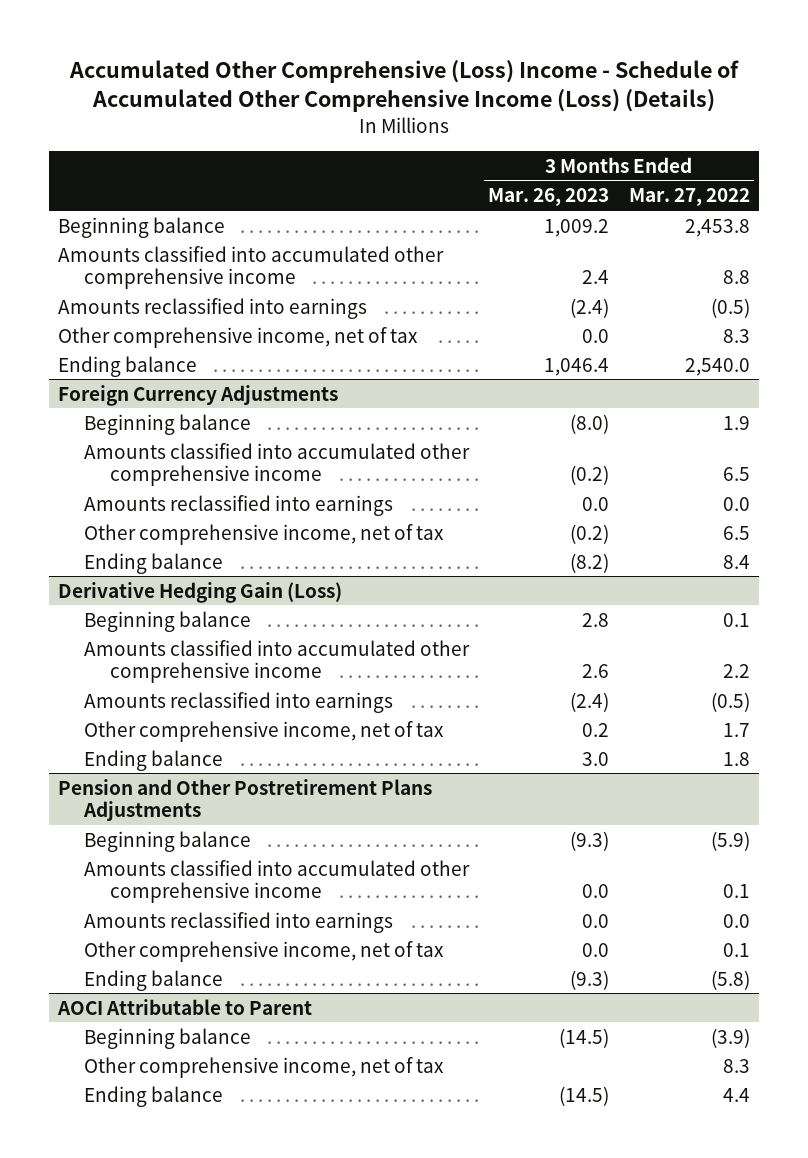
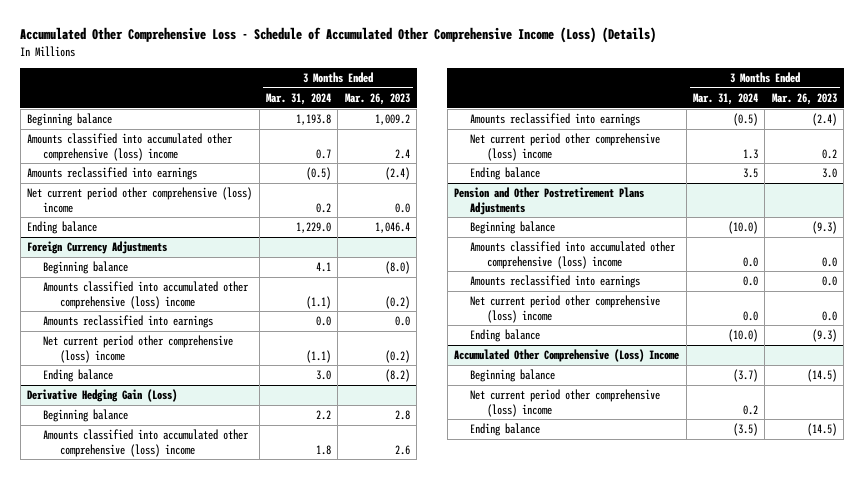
[68,59,739,113] Accumulated Other Comprehensive (Loss) Income - Schedule of Accumulated Other Comprehensive Income (Loss) (Details) -> [20,27,657,44] Accumulated Other Comprehensive Loss - Schedule of Accumulated Other Comprehensive Income (Loss) (Details)
[628,188,750,207] Mar. 27, 2022 -> none
none -> [266,93,332,106] Mar. 31, 2024
[58,245,445,289] Amounts classified into accumulated other comprehensive income -> [27,133,234,161] Amounts classified into accumulated other comprehensive (loss) income
[58,326,419,348] Other comprehensive income, net of tax -> [27,187,253,213] Net current period other comprehensive (loss) income
[84,442,471,486] Amounts classified into accumulated other comprehensive income -> [43,281,250,309] Amounts classified into accumulated other comprehensive (loss) income
[84,523,445,545] Other comprehensive income, net of tax -> [43,335,234,363] Net current period other comprehensive (loss) income
[84,639,471,683] Amounts classified into accumulated other comprehensive income -> [43,429,250,457] Amounts classified into accumulated other comprehensive (loss) income
[84,720,445,742] Other comprehensive income, net of tax -> [470,133,661,161] Net current period other comprehensive (loss) income
[84,859,471,903] Amounts classified into accumulated other comprehensive income -> [470,241,677,269] Amounts classified into accumulated other comprehensive (loss) income
[84,940,445,962] Other comprehensive income, net of tax -> [470,295,661,323] Net current period other comprehensive (loss) income
[57,998,313,1015] AOCI Attributable to Parent -> [454,349,680,363] Accumulated Other Comprehensive (Loss) Income
[84,1056,445,1078] Other comprehensive income, net of tax -> [470,389,661,417] Net current period other comprehensive (loss) income

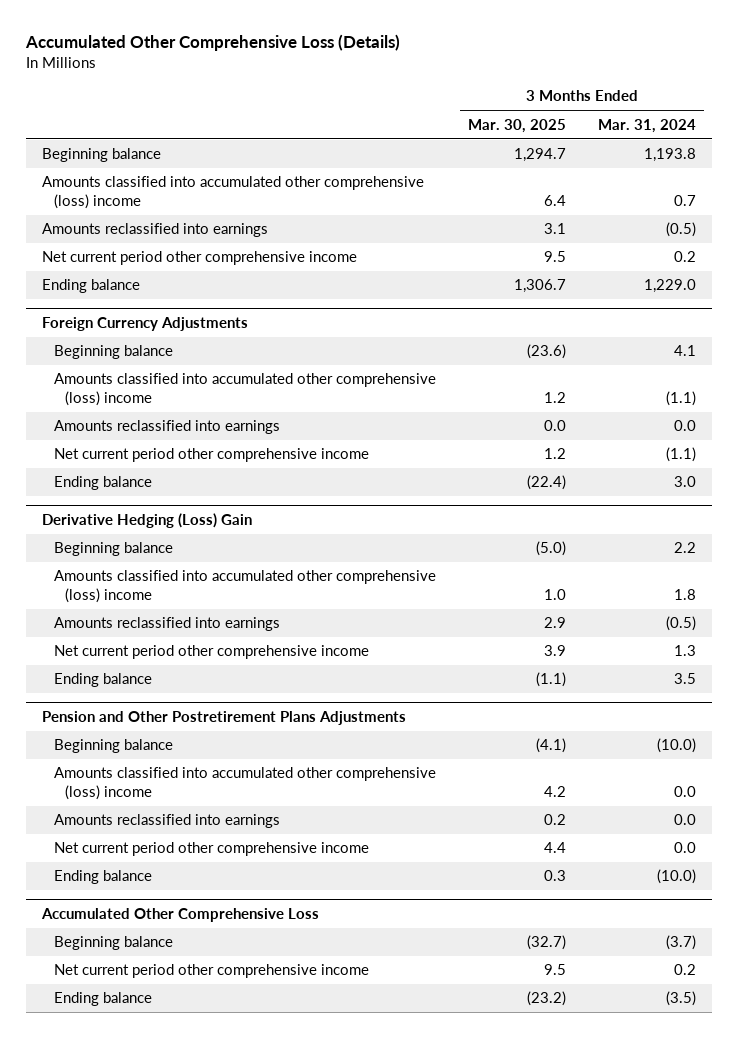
[20,27,657,44] Accumulated Other Comprehensive Loss - Schedule of Accumulated Other Comprehensive Income (Loss) (Details) -> [25,34,401,52] Accumulated Other Comprehensive Loss (Details)
[344,93,410,106] Mar. 26, 2023 -> none
none -> [467,118,566,133] Mar. 30, 2025
[27,187,253,213] Net current period other comprehensive (loss) income -> [42,251,358,266] Net current period other comprehensive income
[43,335,234,363] Net current period other comprehensive (loss) income -> [53,448,369,463] Net current period other comprehensive income
[27,389,178,403] Derivative Hedging Gain (Loss) -> [42,512,253,528] Derivative Hedging (Loss) Gain
[470,133,661,161] Net current period other comprehensive (loss) income -> [53,645,369,660] Net current period other comprehensive income
[470,295,661,323] Net current period other comprehensive (loss) income -> [53,842,369,857] Net current period other comprehensive income
[454,349,680,363] Accumulated Other Comprehensive (Loss) Income -> [41,907,320,922] Accumulated Other Comprehensive Loss
[470,389,661,417] Net current period other comprehensive (loss) income -> [53,964,369,979] Net current period other comprehensive income

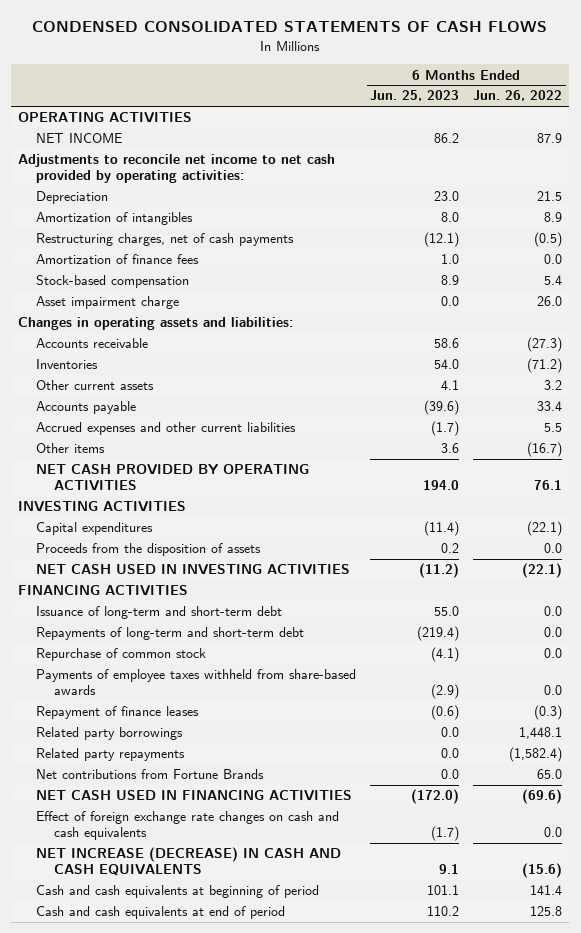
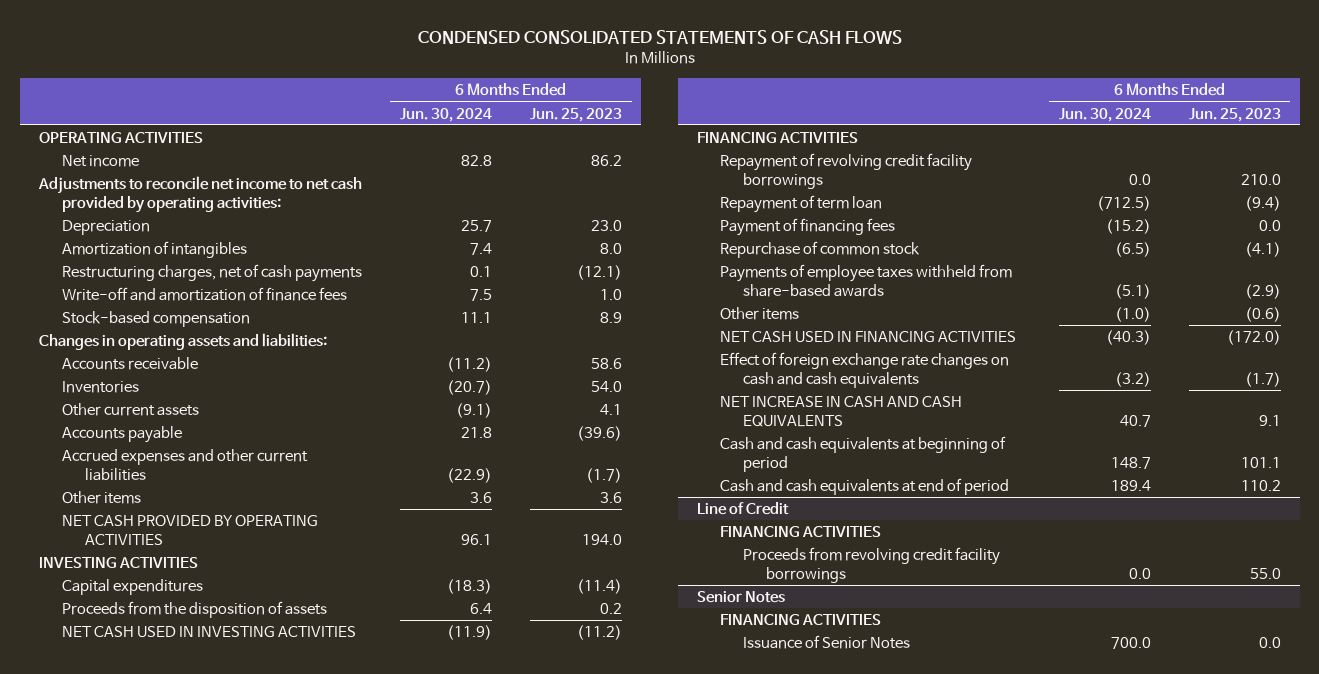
[473,90,563,102] Jun. 26, 2022 -> none
none -> [399,107,492,122] Jun. 30, 2024
[36,133,123,144] NET INCOME -> [61,155,139,168] Net income
[36,254,200,265] Amortization of finance fees -> [61,287,347,302] Write-off and amortization of finance fees
[36,296,180,310] Asset impairment charge -> none
[36,606,283,620] Issuance of long-term and short-term debt -> none
none -> [720,153,973,190] Repayment of revolving credit facility borrowings
[36,627,305,641] Repayments of long-term and short-term debt -> [720,195,883,214] Repayment of term loan
[417,626,460,642] (219.4) -> [1244,196,1281,212] (9.4)
none -> [720,218,896,237] Payment of financing fees
[36,706,200,720] Repayment of finance leases -> none
[36,727,184,741] Related party borrowings -> none
[36,748,186,762] Related party repayments -> none
[36,769,265,780] Net contributions from Fortune Brands -> none
none -> [720,307,800,321] Other items
[36,847,342,877] NET INCREASE (DECREASE) IN CASH AND CASH EQUIVALENTS -> [720,396,963,428] NET INCREASE IN CASH AND CASH EQUIVALENTS
none -> [697,502,790,516] Line of Credit
none -> [720,526,882,538] FINANCING ACTIVITIES
none -> [743,547,1001,584] Proceeds from revolving credit facility borrowings
none -> [697,591,786,604] Senior Notes
none -> [720,614,882,626] FINANCING ACTIVITIES
none -> [743,635,911,650] Issuance of Senior Notes

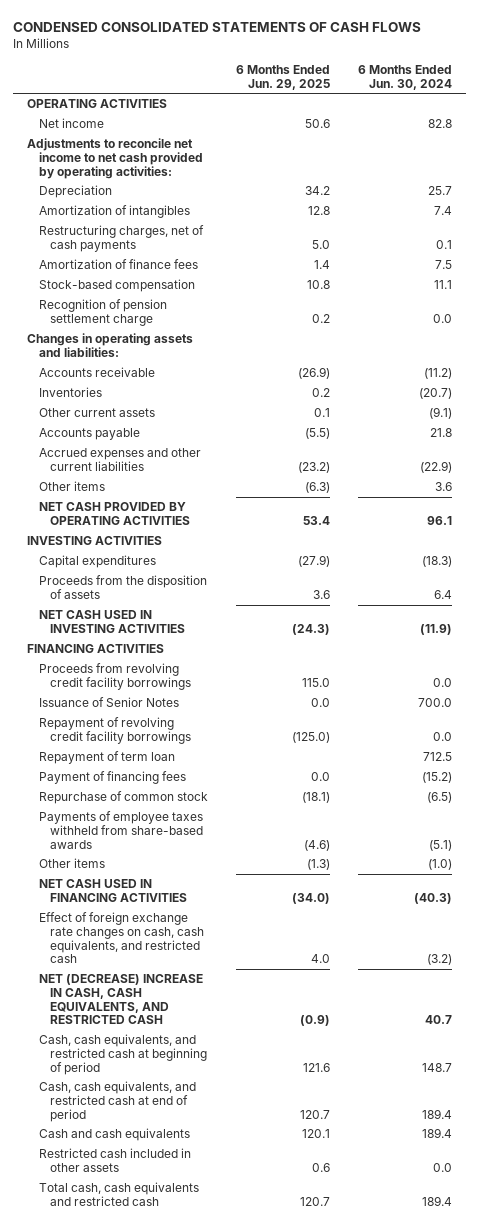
[529,107,622,122] Jun. 25, 2023 -> none
none -> [235,64,330,90] 6 Months Ended Jun. 29, 2025
[61,287,347,302] Write-off and amortization of finance fees -> [38,259,198,270] Amortization of finance fees
none -> [38,299,167,327] Recognition of pension settlement charge
none -> [38,663,191,691] Proceeds from revolving credit facility borrowings
none -> [38,697,179,708] Issuance of Senior Notes
[1096,196,1151,212] (712.5) -> [422,752,452,762] 712.5
[697,502,790,516] Line of Credit -> none
[720,526,882,538] FINANCING ACTIVITIES -> none
[743,547,1001,584] Proceeds from revolving credit facility borrowings -> none
[697,591,786,604] Senior Notes -> none
[720,614,882,626] FINANCING ACTIVITIES -> none
[743,635,911,650] Issuance of Senior Notes -> none
[720,352,1010,389] Effect of foreign exchange rate changes on cash and cash equivalents -> [38,912,204,964] Effect of foreign exchange rate changes on cash, cash equivalents, and restricted cash
[720,396,963,428] NET INCREASE IN CASH AND CASH EQUIVALENTS -> [38,974,203,1025] NET (DECREASE) INCREASE IN CASH, CASH EQUIVALENTS, AND RESTRICTED CASH
[720,436,1007,473] Cash and cash equivalents at beginning of period -> [38,1034,207,1075] Cash, cash equivalents, and restricted cash at beginning of period
[720,478,1010,496] Cash and cash equivalents at end of period -> [38,1081,196,1122] Cash, cash equivalents, and restricted cash at end of period
none -> [38,1128,190,1142] Cash and cash equivalents
none -> [38,1148,191,1173] Restricted cash included in other assets
none -> [38,1182,199,1207] Total cash, cash equivalents and restricted cash

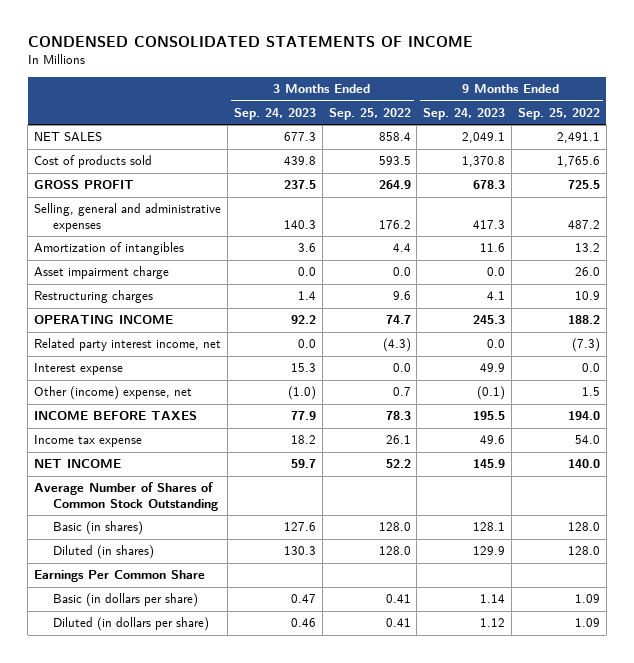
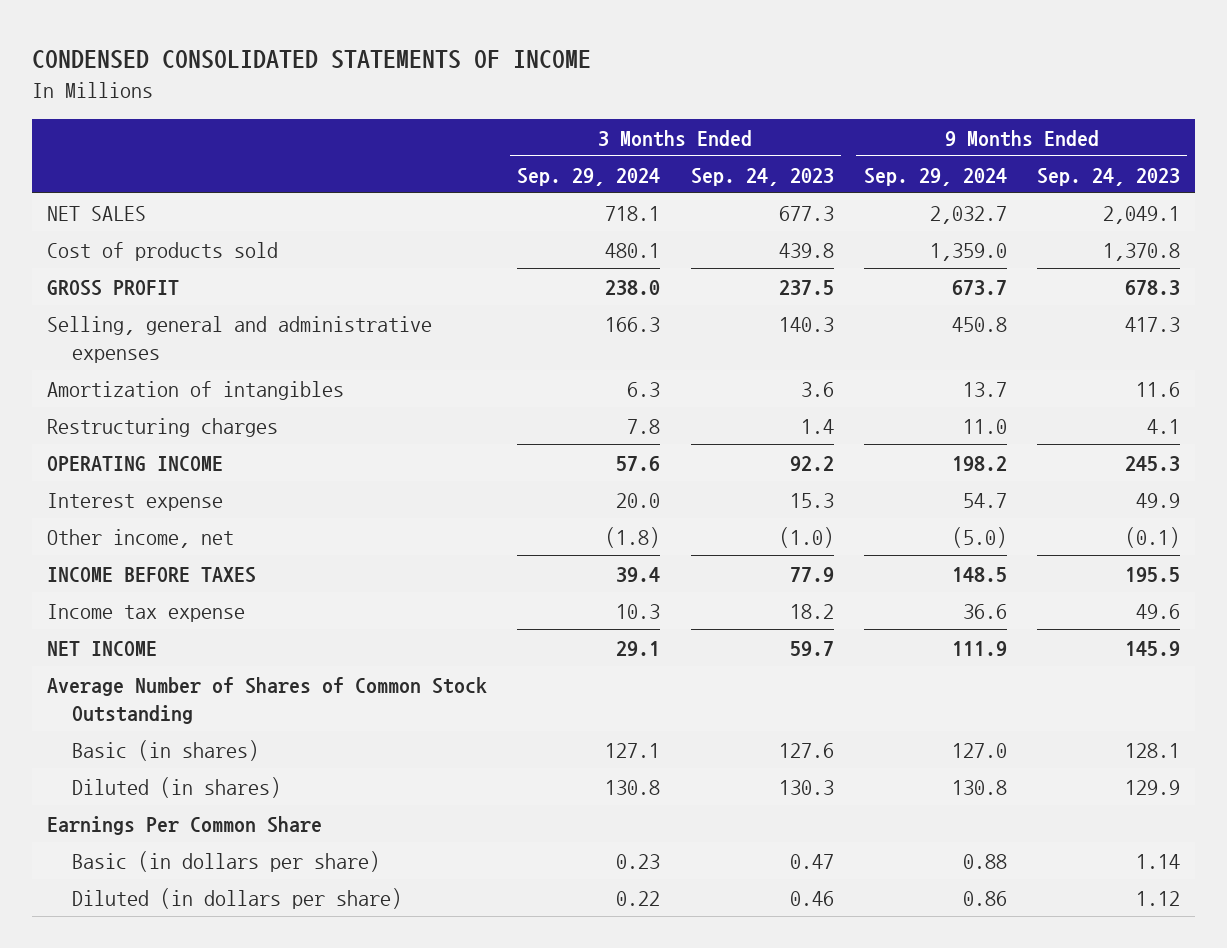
[328,107,411,120] Sep. 25, 2022 -> none
[517,107,600,120] Sep. 25, 2022 -> none
none -> [517,167,661,186] Sep. 29, 2024
none -> [863,167,1007,186] Sep. 29, 2024
[34,266,170,280] Asset impairment charge -> none
[34,338,222,352] Related party interest income, net -> none
[34,386,193,401] Other (income) expense, net -> [47,528,235,548] Other income, net

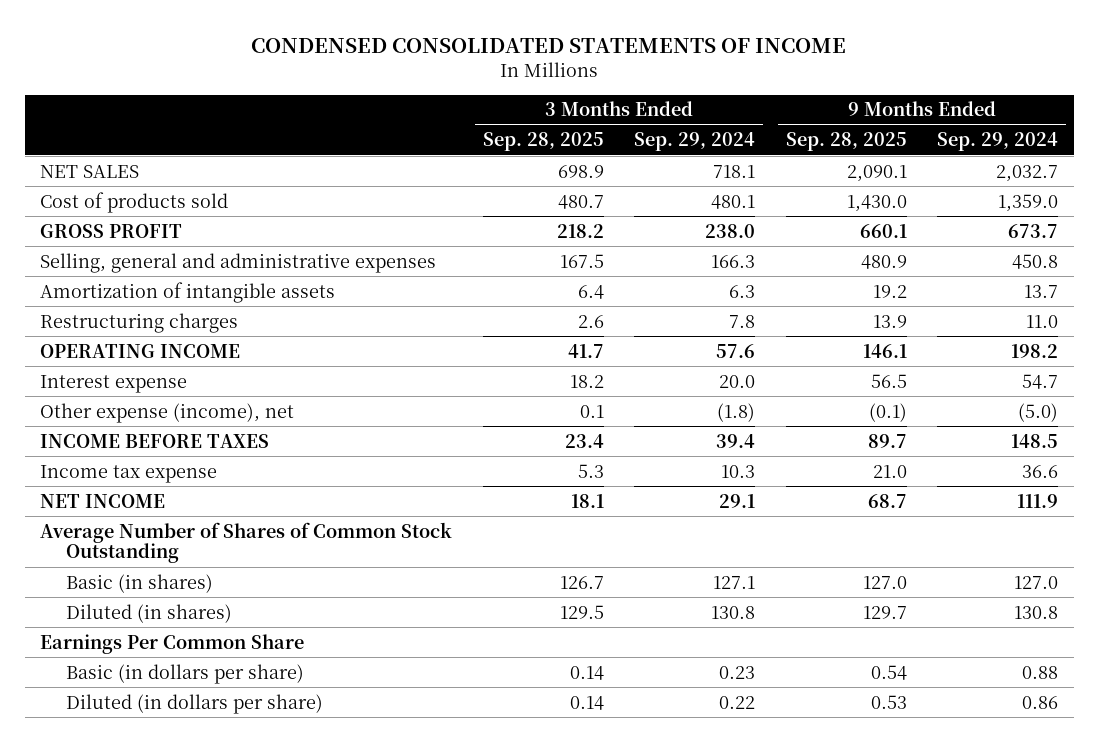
[690,167,834,186] Sep. 24, 2023 -> none
[1036,167,1180,186] Sep. 24, 2023 -> none
none -> [482,132,604,152] Sep. 28, 2025
none -> [785,132,907,152] Sep. 28, 2025
[47,380,345,400] Amortization of intangibles -> [40,281,336,303] Amortization of intangible assets
[47,528,235,548] Other income, net -> [40,402,295,423] Other expense (income), net

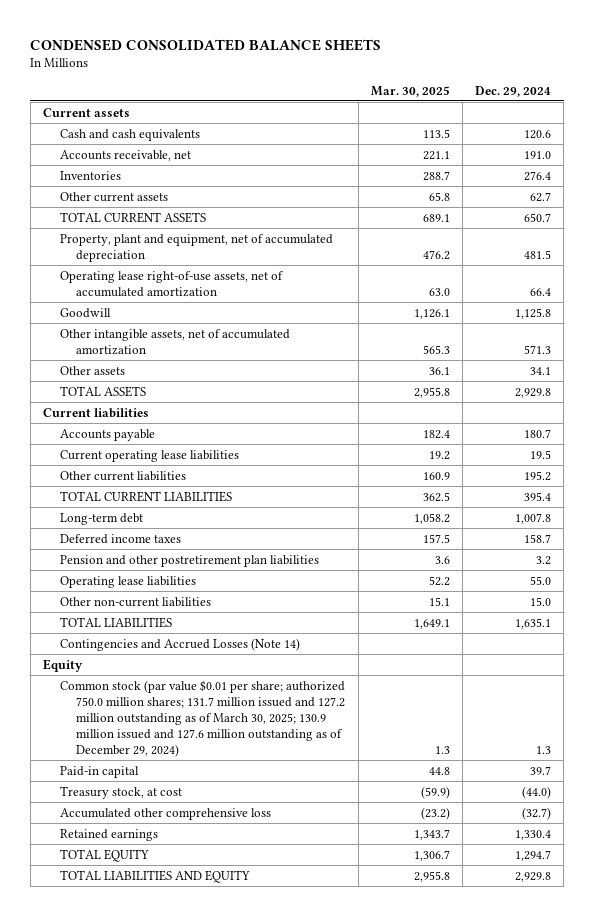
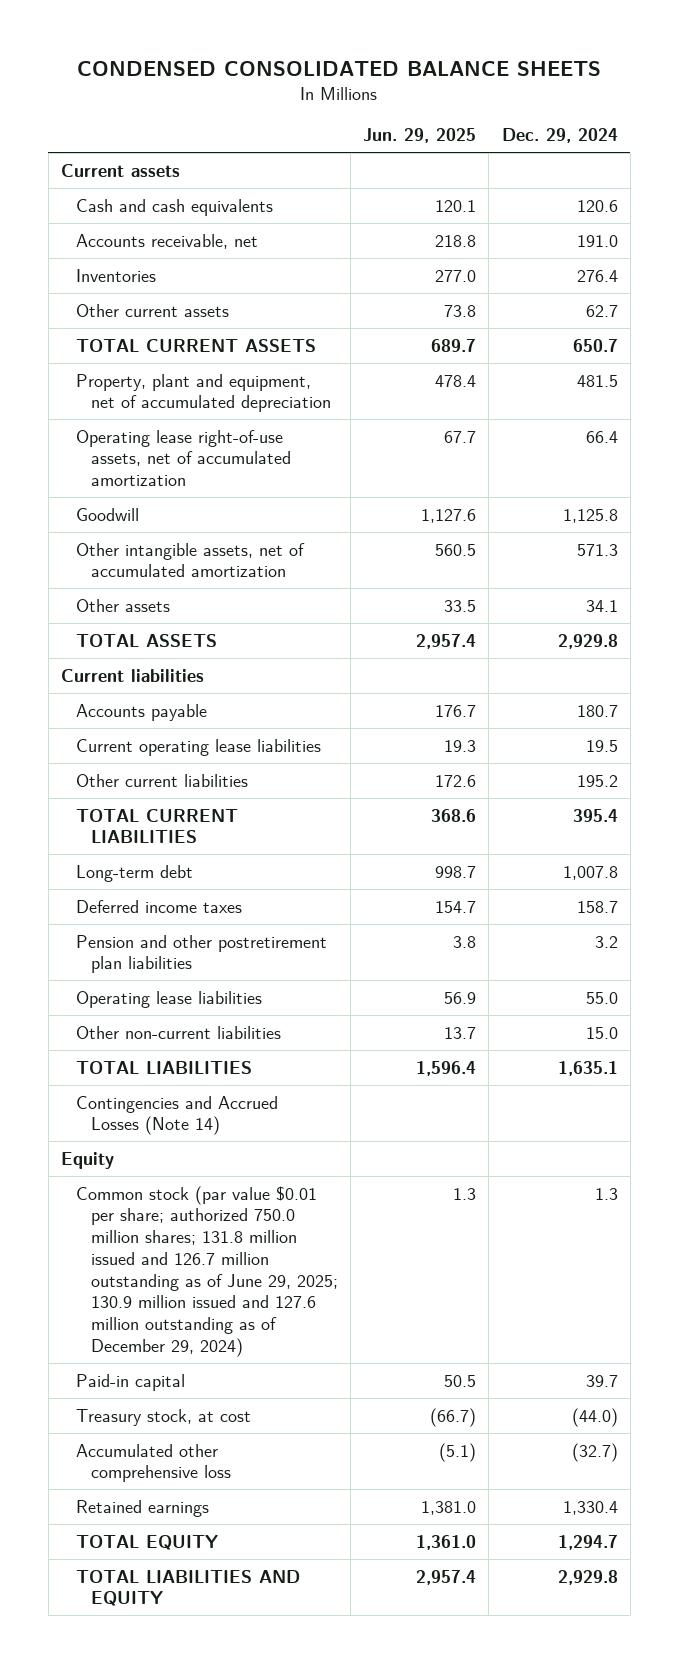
[370,85,450,97] Mar. 30, 2025 -> none
none -> [363,127,477,143] Jun. 29, 2025
[59,679,346,757] Common stock (par value $0.01 per share; authorized 750.0 million shares; 131.7 million issued and 127.2 million outstanding as of March 30, 2025; 130.9 million issued and 127.6 million outstanding as of December 29, 2024) -> [75,1185,338,1357] Common stock (par value $0.01 per share; authorized 750.0 million shares; 131.8 million issued and 126.7 million outstanding as of June 29, 2025; 130.9 million issued and 127.6 million outstanding as of December 29, 2024)

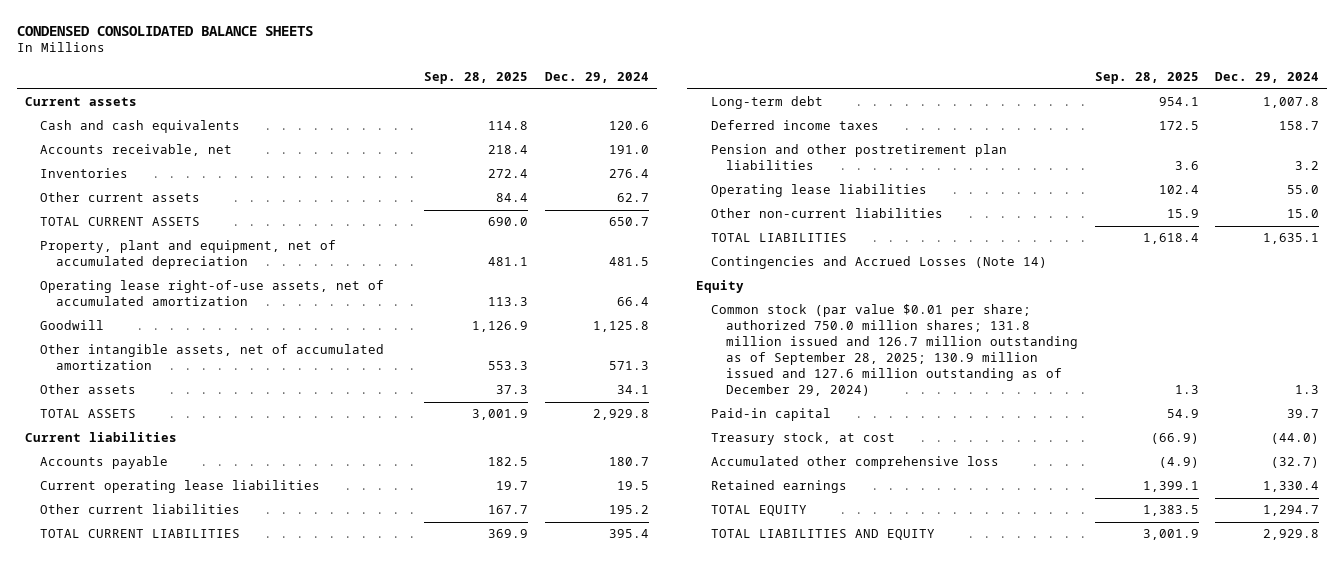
[363,127,477,143] Jun. 29, 2025 -> none
none -> [424,72,529,85] Sep. 28, 2025
[75,1185,338,1357] Common stock (par value $0.01 per share; authorized 750.0 million shares; 131.8 million issued and 126.7 million outstanding as of June 29, 2025; 130.9 million issued and 127.6 million outstanding as of December 29, 2024) -> [710,304,1079,397] Common stock (par value $0.01 per share; authorized 750.0 million shares; 131.8 million issued and 126.7 million outstanding as of September 28, 2025; 130.9 million issued and 127.6 million outstanding as of December 29, 2024)

